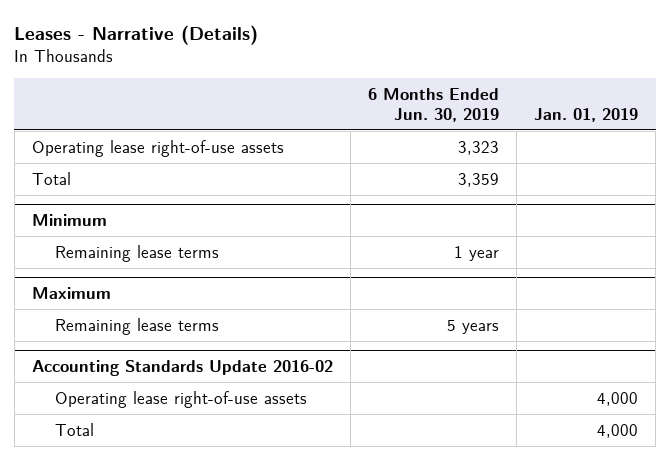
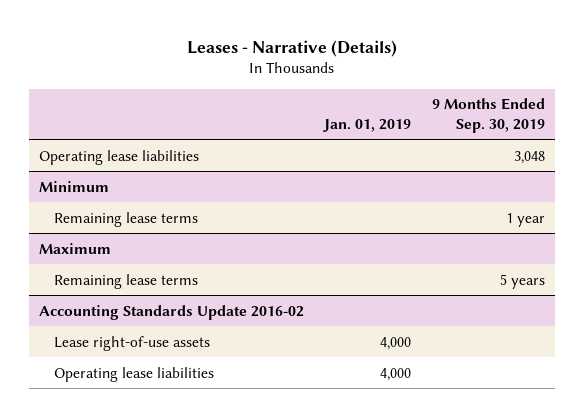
[368,87,500,122] 6 Months Ended Jun. 30, 2019 -> none
none -> [431,98,545,133] 9 Months Ended Sep. 30, 2019
[31,139,284,157] Operating lease right-of-use assets -> none
[31,171,71,185] Total -> [38,149,199,165] Operating lease liabilities
[54,390,307,408] Operating lease right-of-use assets -> [54,335,211,351] Lease right-of-use assets
[54,422,94,436] Total -> [54,366,215,382] Operating lease liabilities

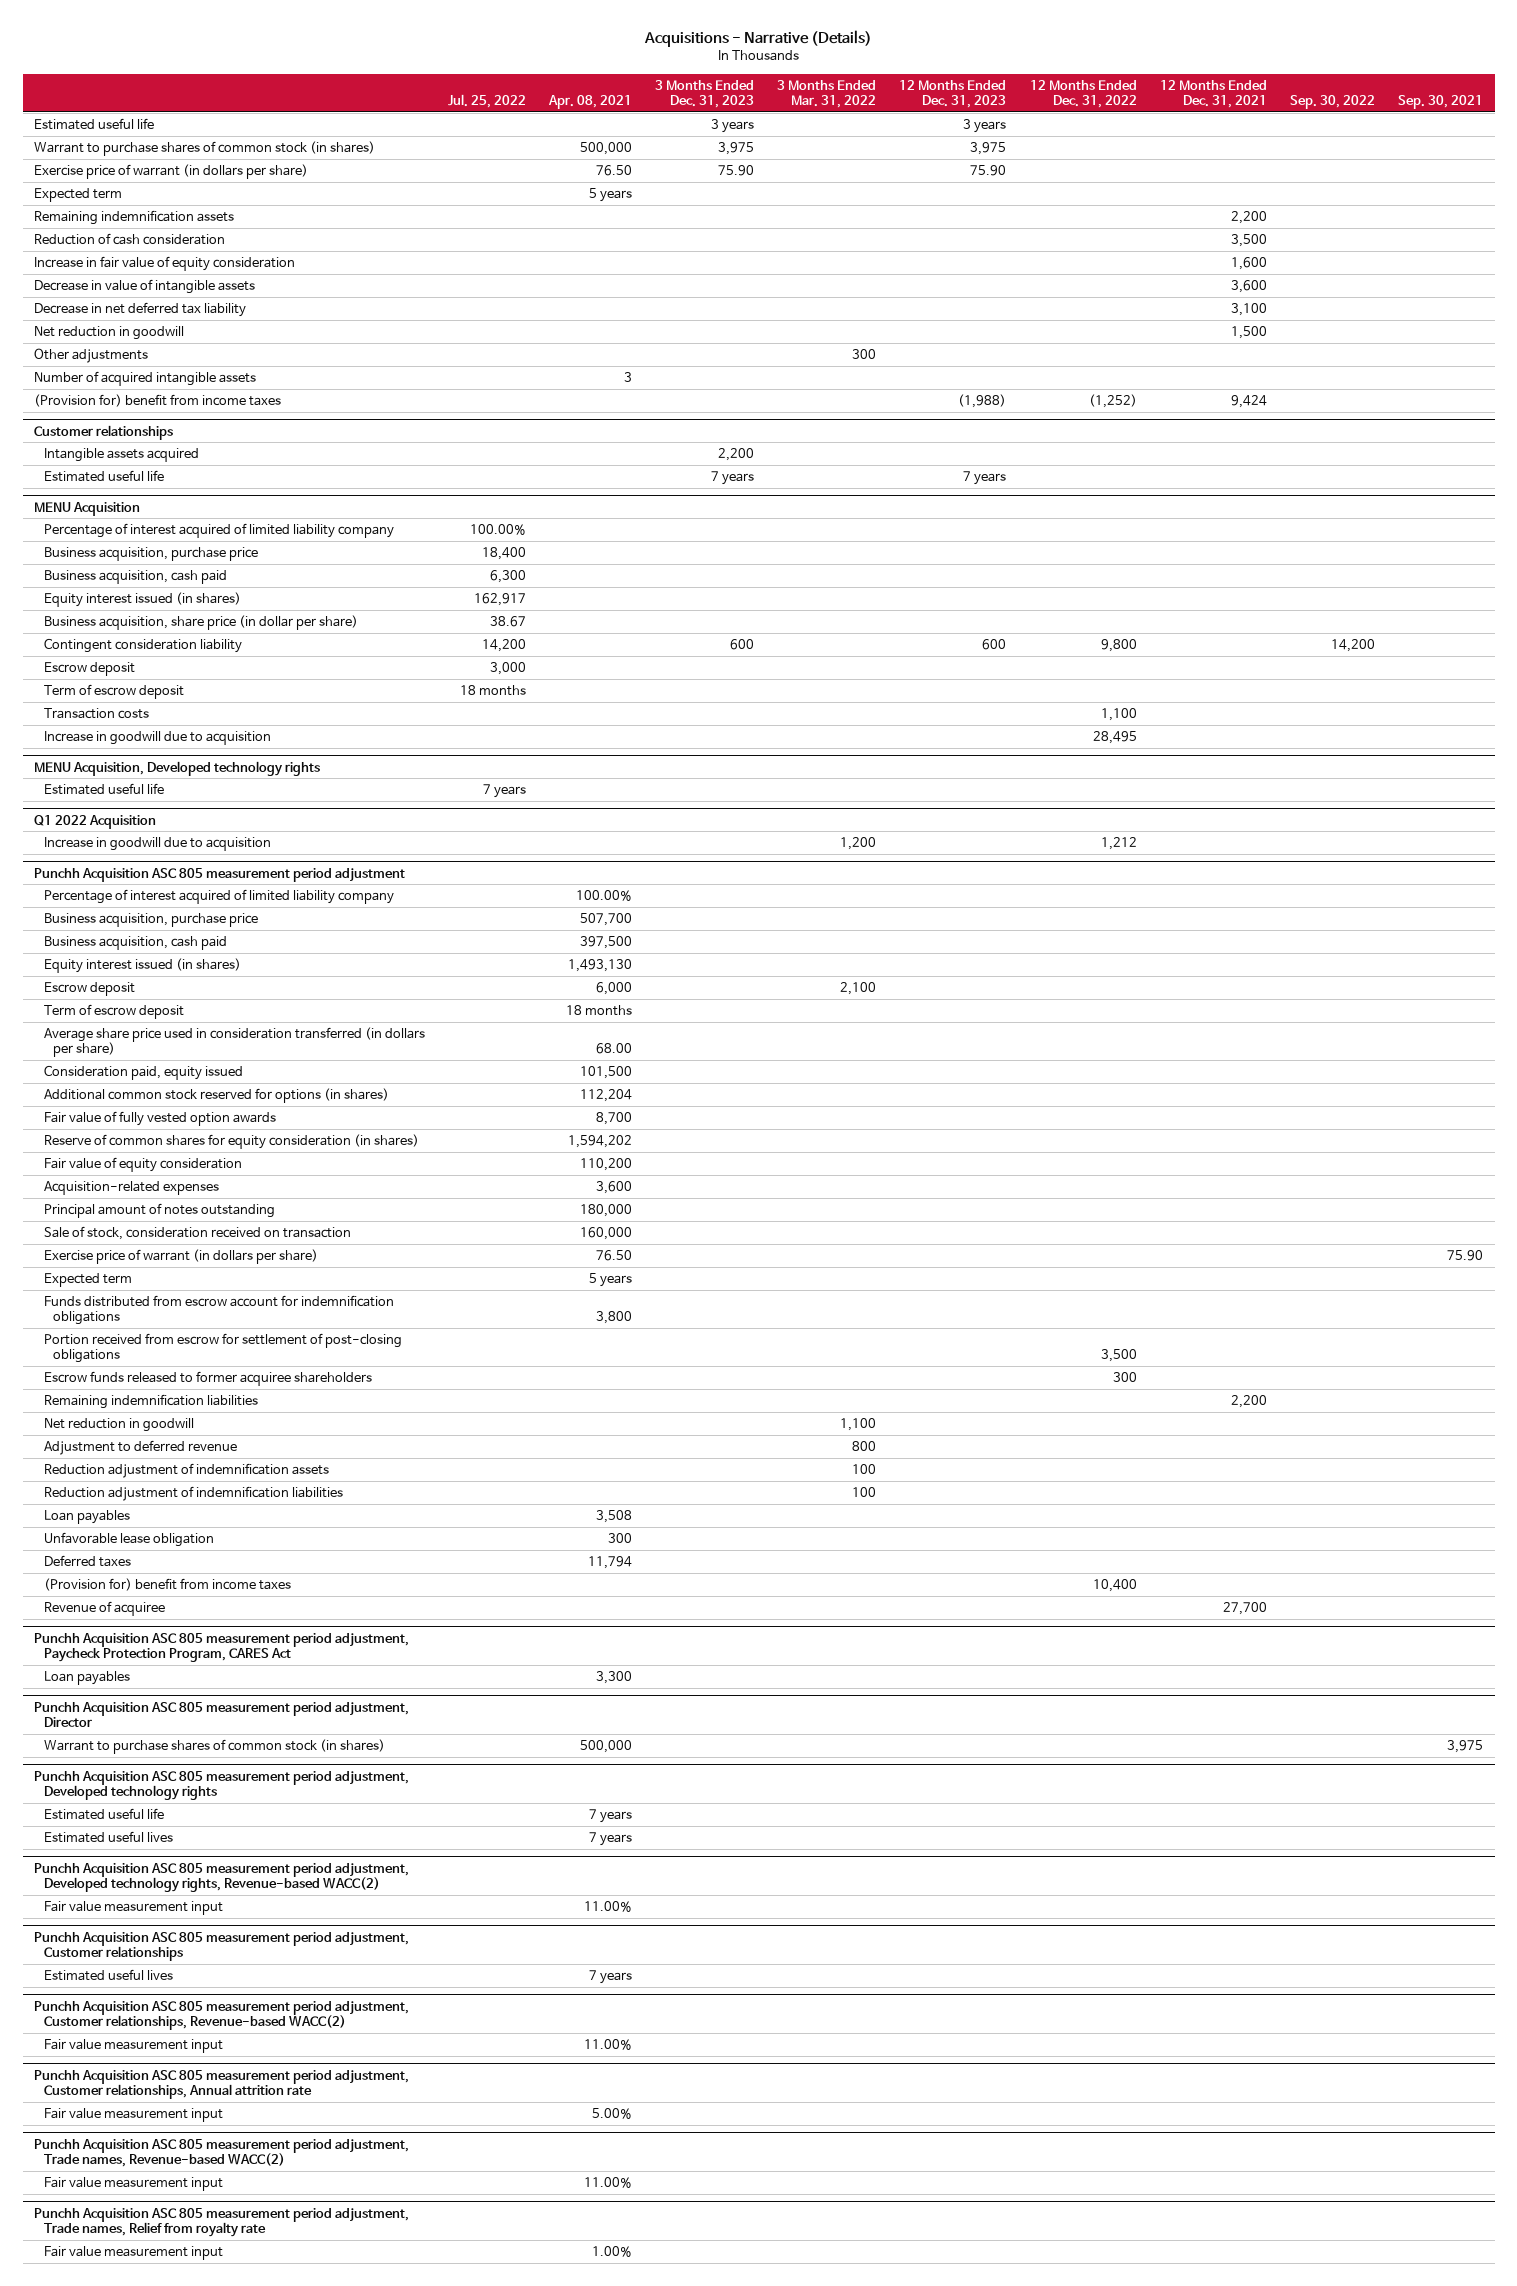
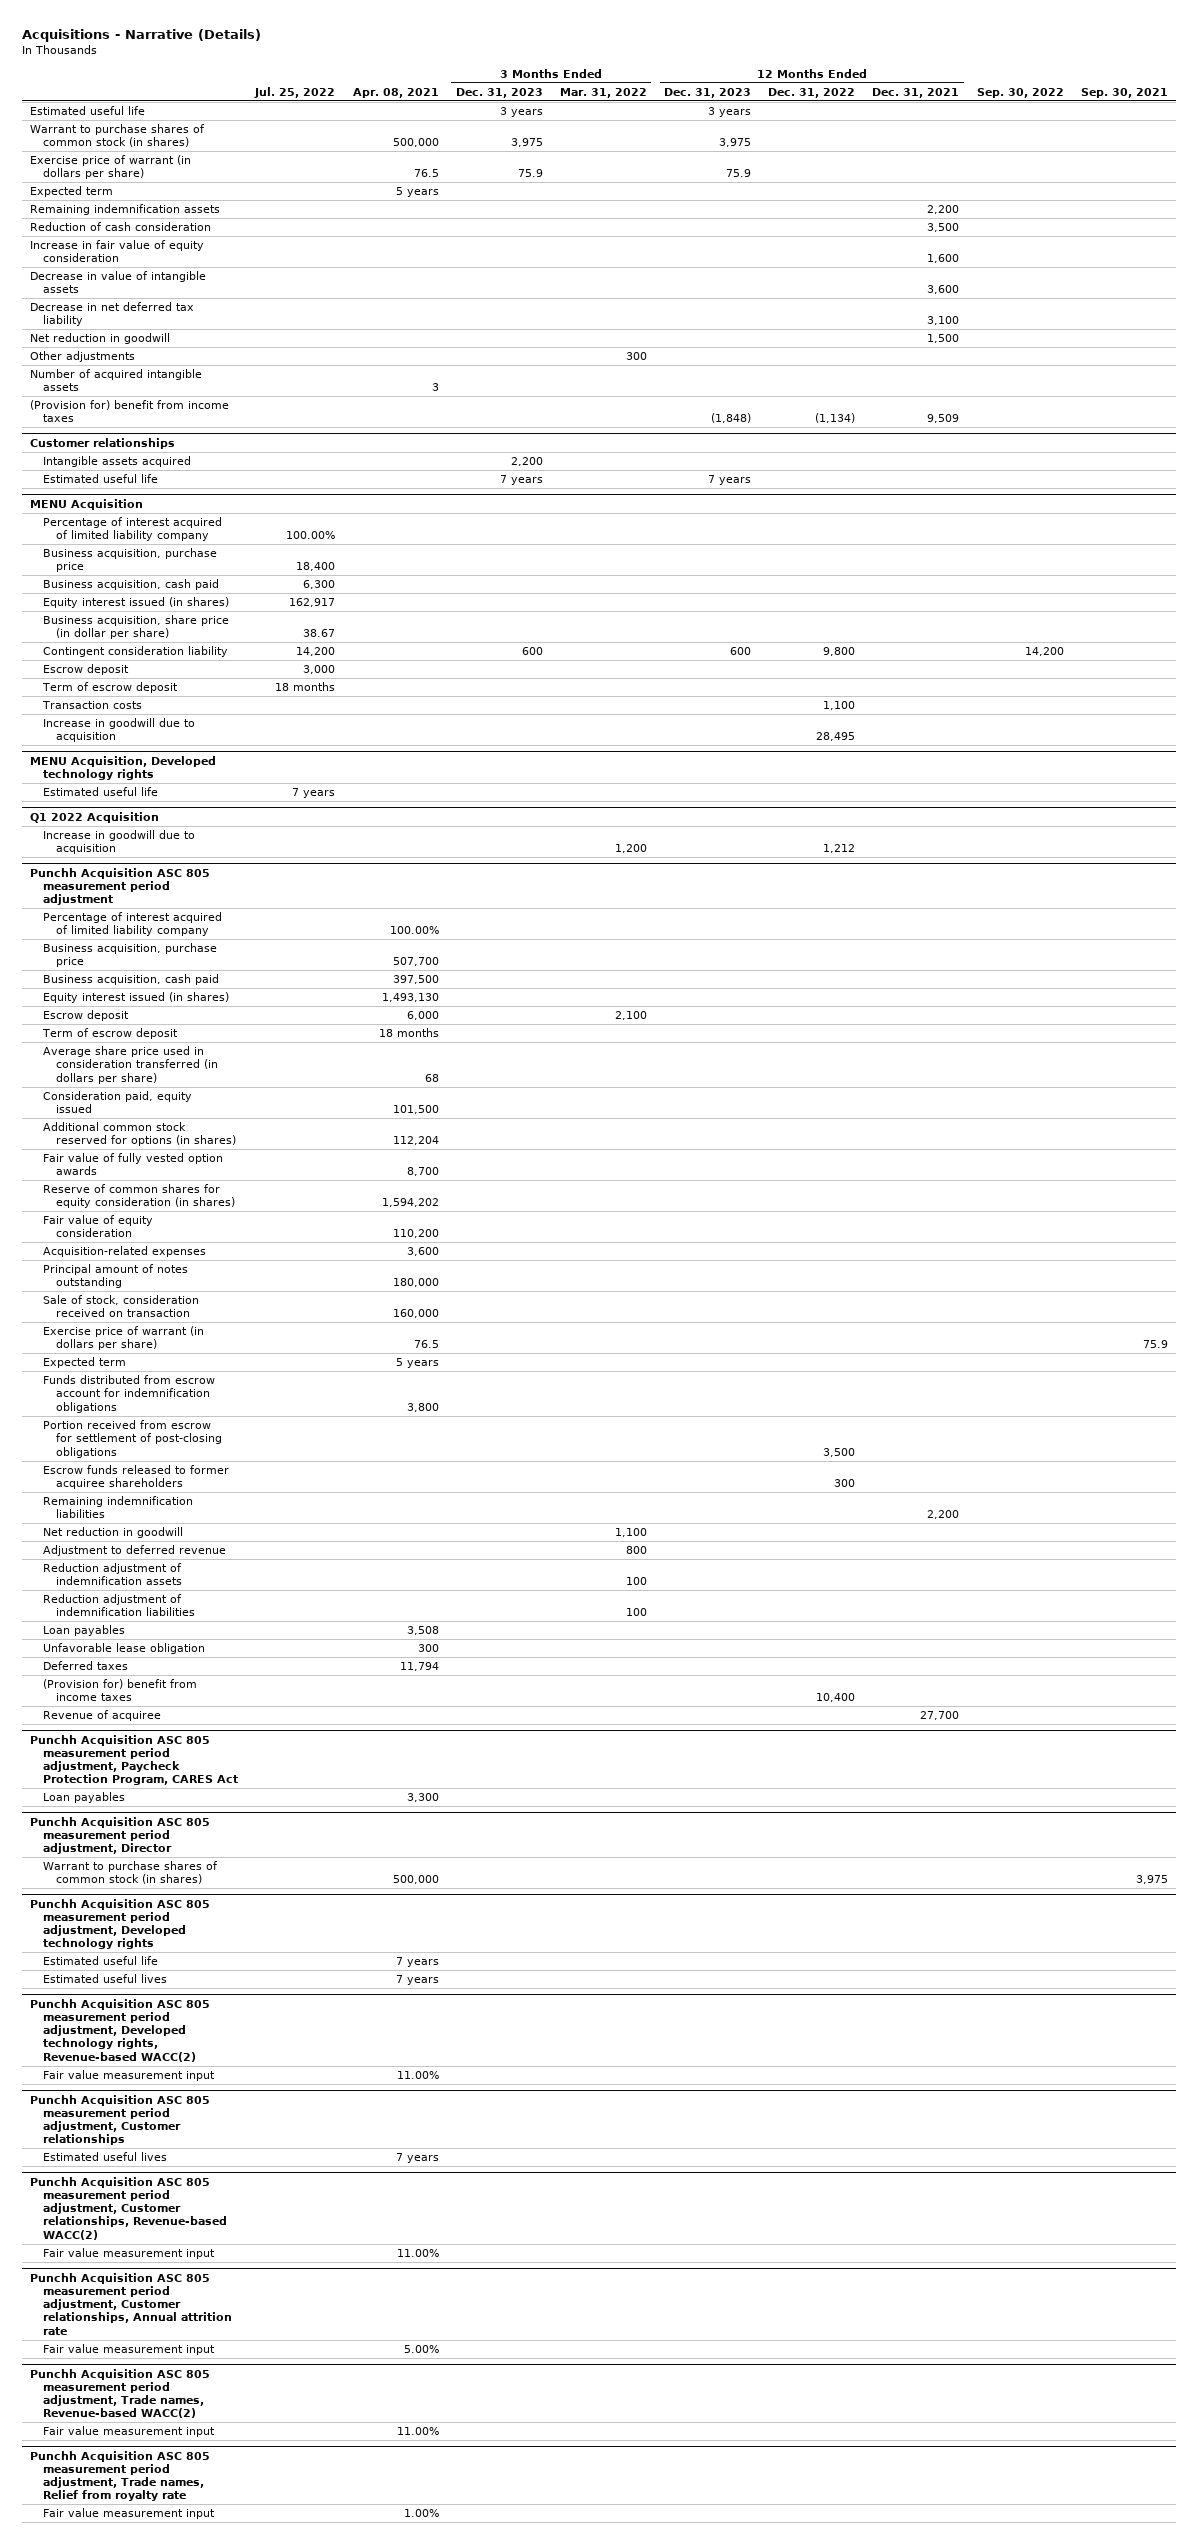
[596,165,633,177] 76.50 -> [413,169,439,178] 76.5
[718,165,755,177] 75.90 -> [517,169,543,178] 75.9
[970,165,1007,177] 75.90 -> [726,169,752,178] 75.9
[958,394,1007,409] (1,988) -> [711,413,752,424] (1,848)
[1088,394,1137,409] (1,252) -> [815,413,856,424] (1,134)
[1230,395,1267,409] 9,424 -> [927,414,960,424] 9,509
[596,1043,633,1055] 68.00 -> [424,1073,439,1082] 68
[596,1250,633,1262] 76.50 -> [413,1340,439,1349] 76.5
[1447,1250,1484,1262] 75.90 -> [1142,1340,1168,1349] 75.9

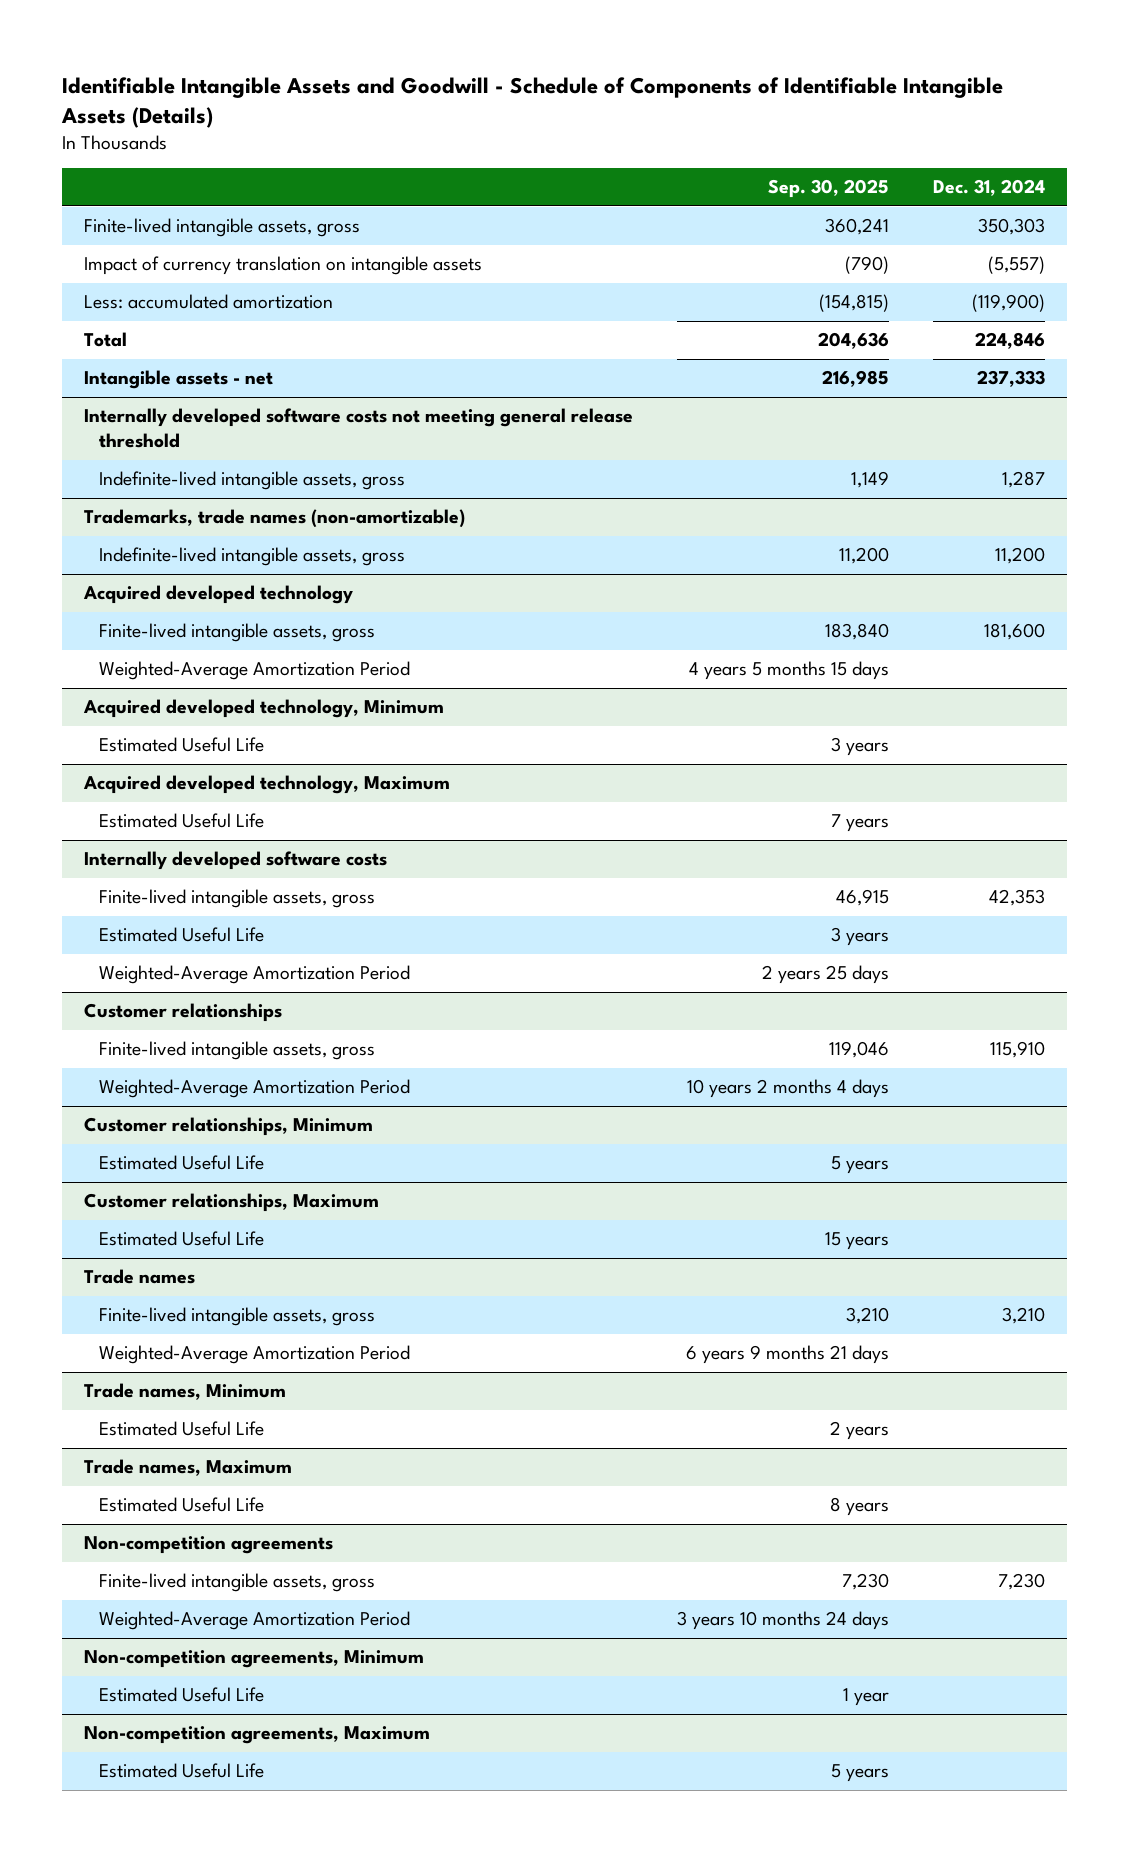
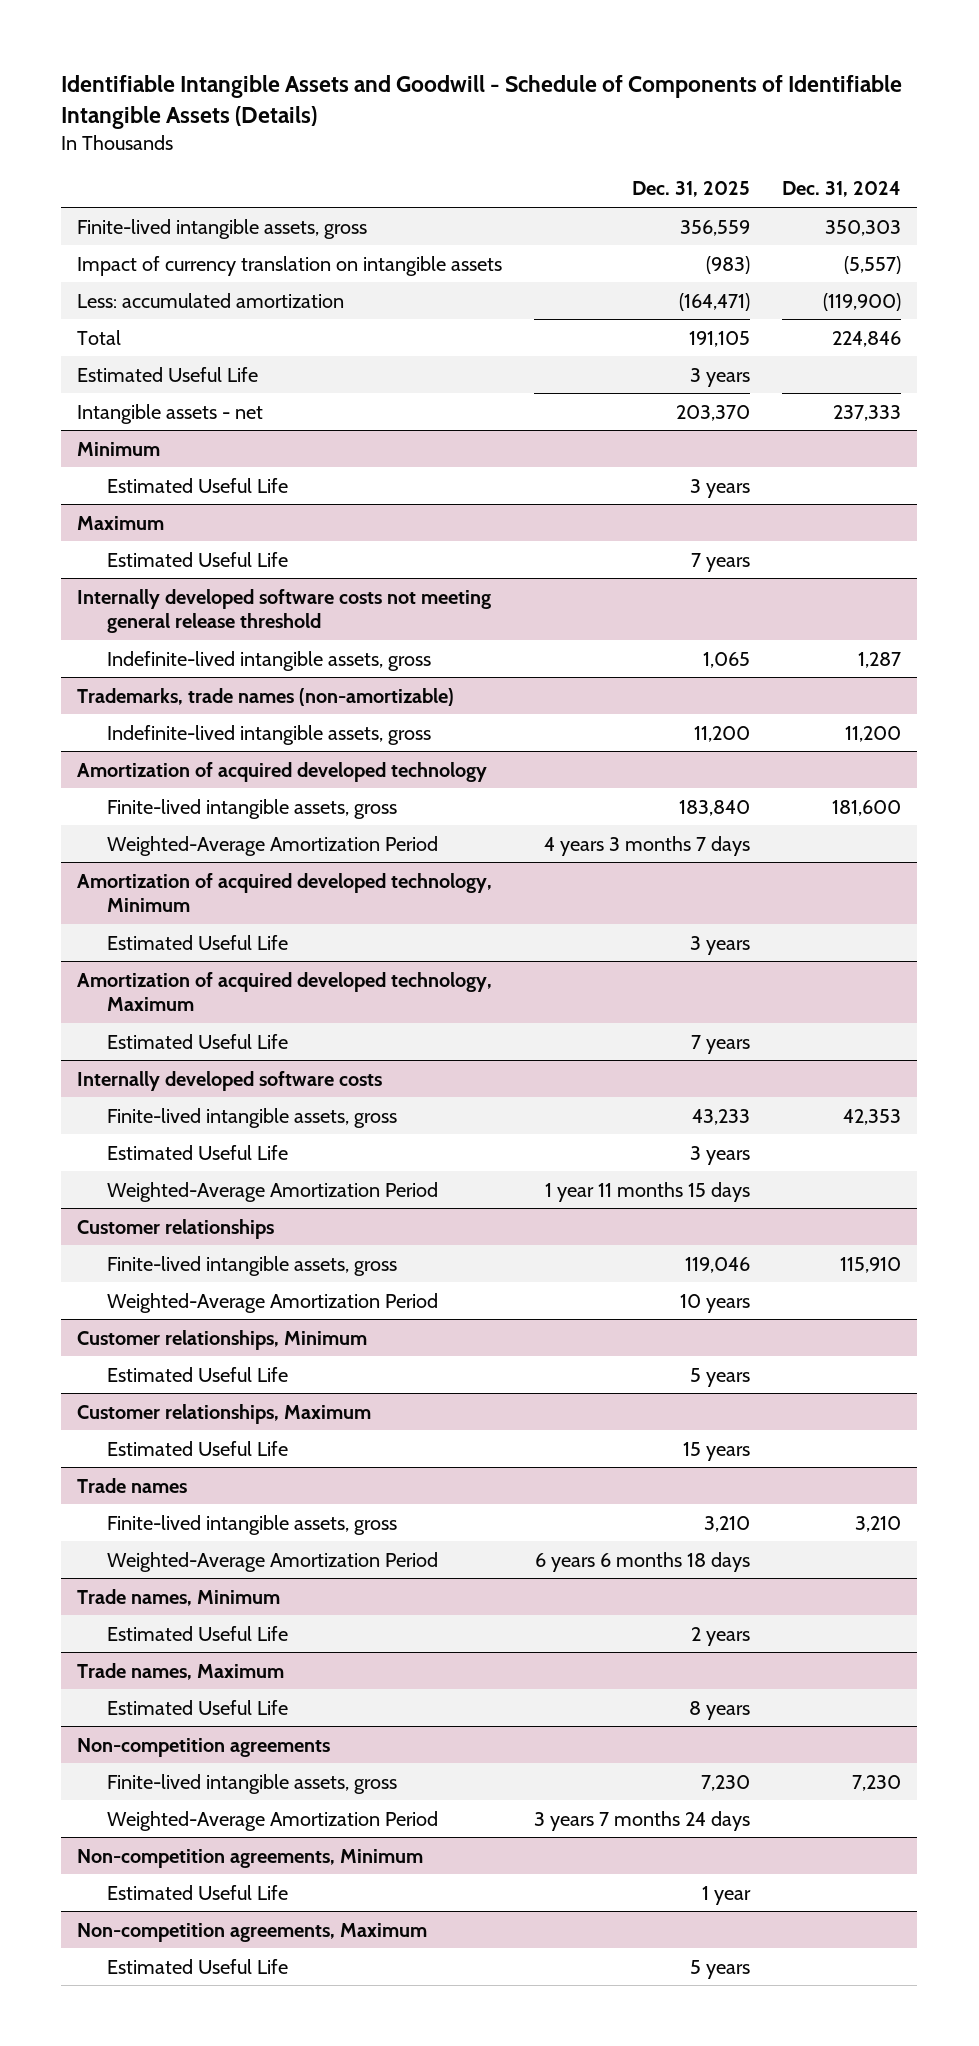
[768,179,890,199] Sep. 30, 2025 -> none
none -> [632,181,751,198] Dec. 31, 2025
none -> [77,366,259,382] Estimated Useful Life
none -> [77,441,161,456] Minimum
none -> [107,477,289,493] Estimated Useful Life
none -> [77,515,165,530] Maximum
none -> [107,551,289,567] Estimated Useful Life
[83,585,354,605] Acquired developed technology -> [77,761,488,782] Amortization of acquired developed technology
[83,699,445,719] Acquired developed technology, Minimum -> [77,872,493,913] Amortization of acquired developed technology, Minimum
[83,775,451,795] Acquired developed technology, Maximum -> [77,971,493,1012] Amortization of acquired developed technology, Maximum

